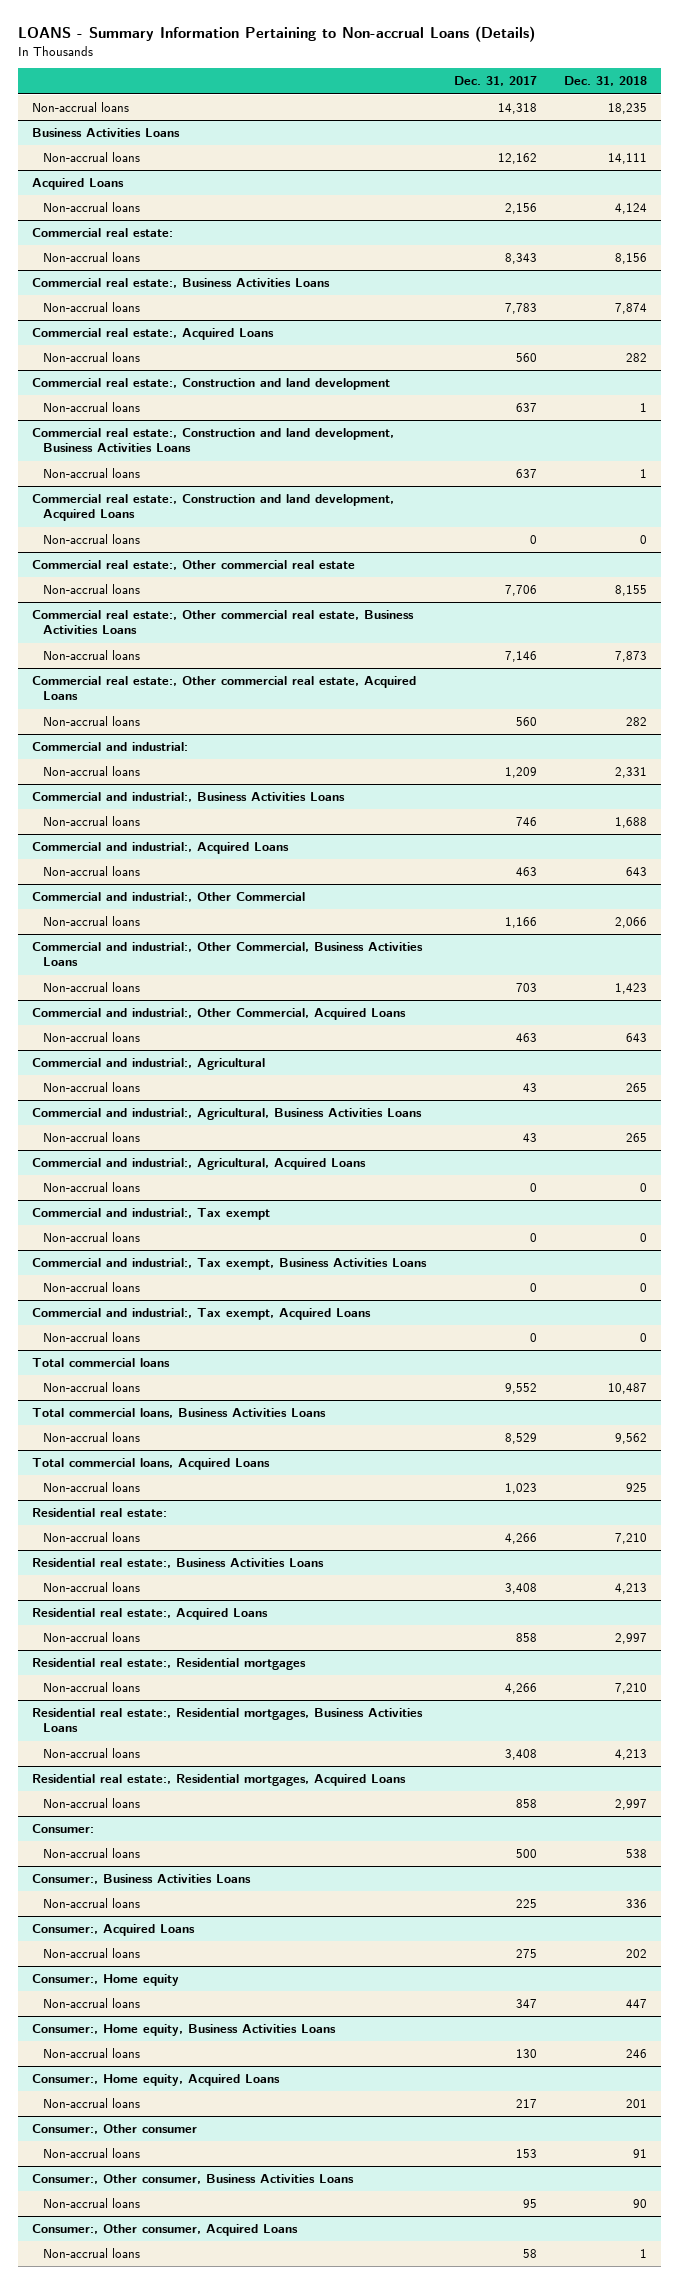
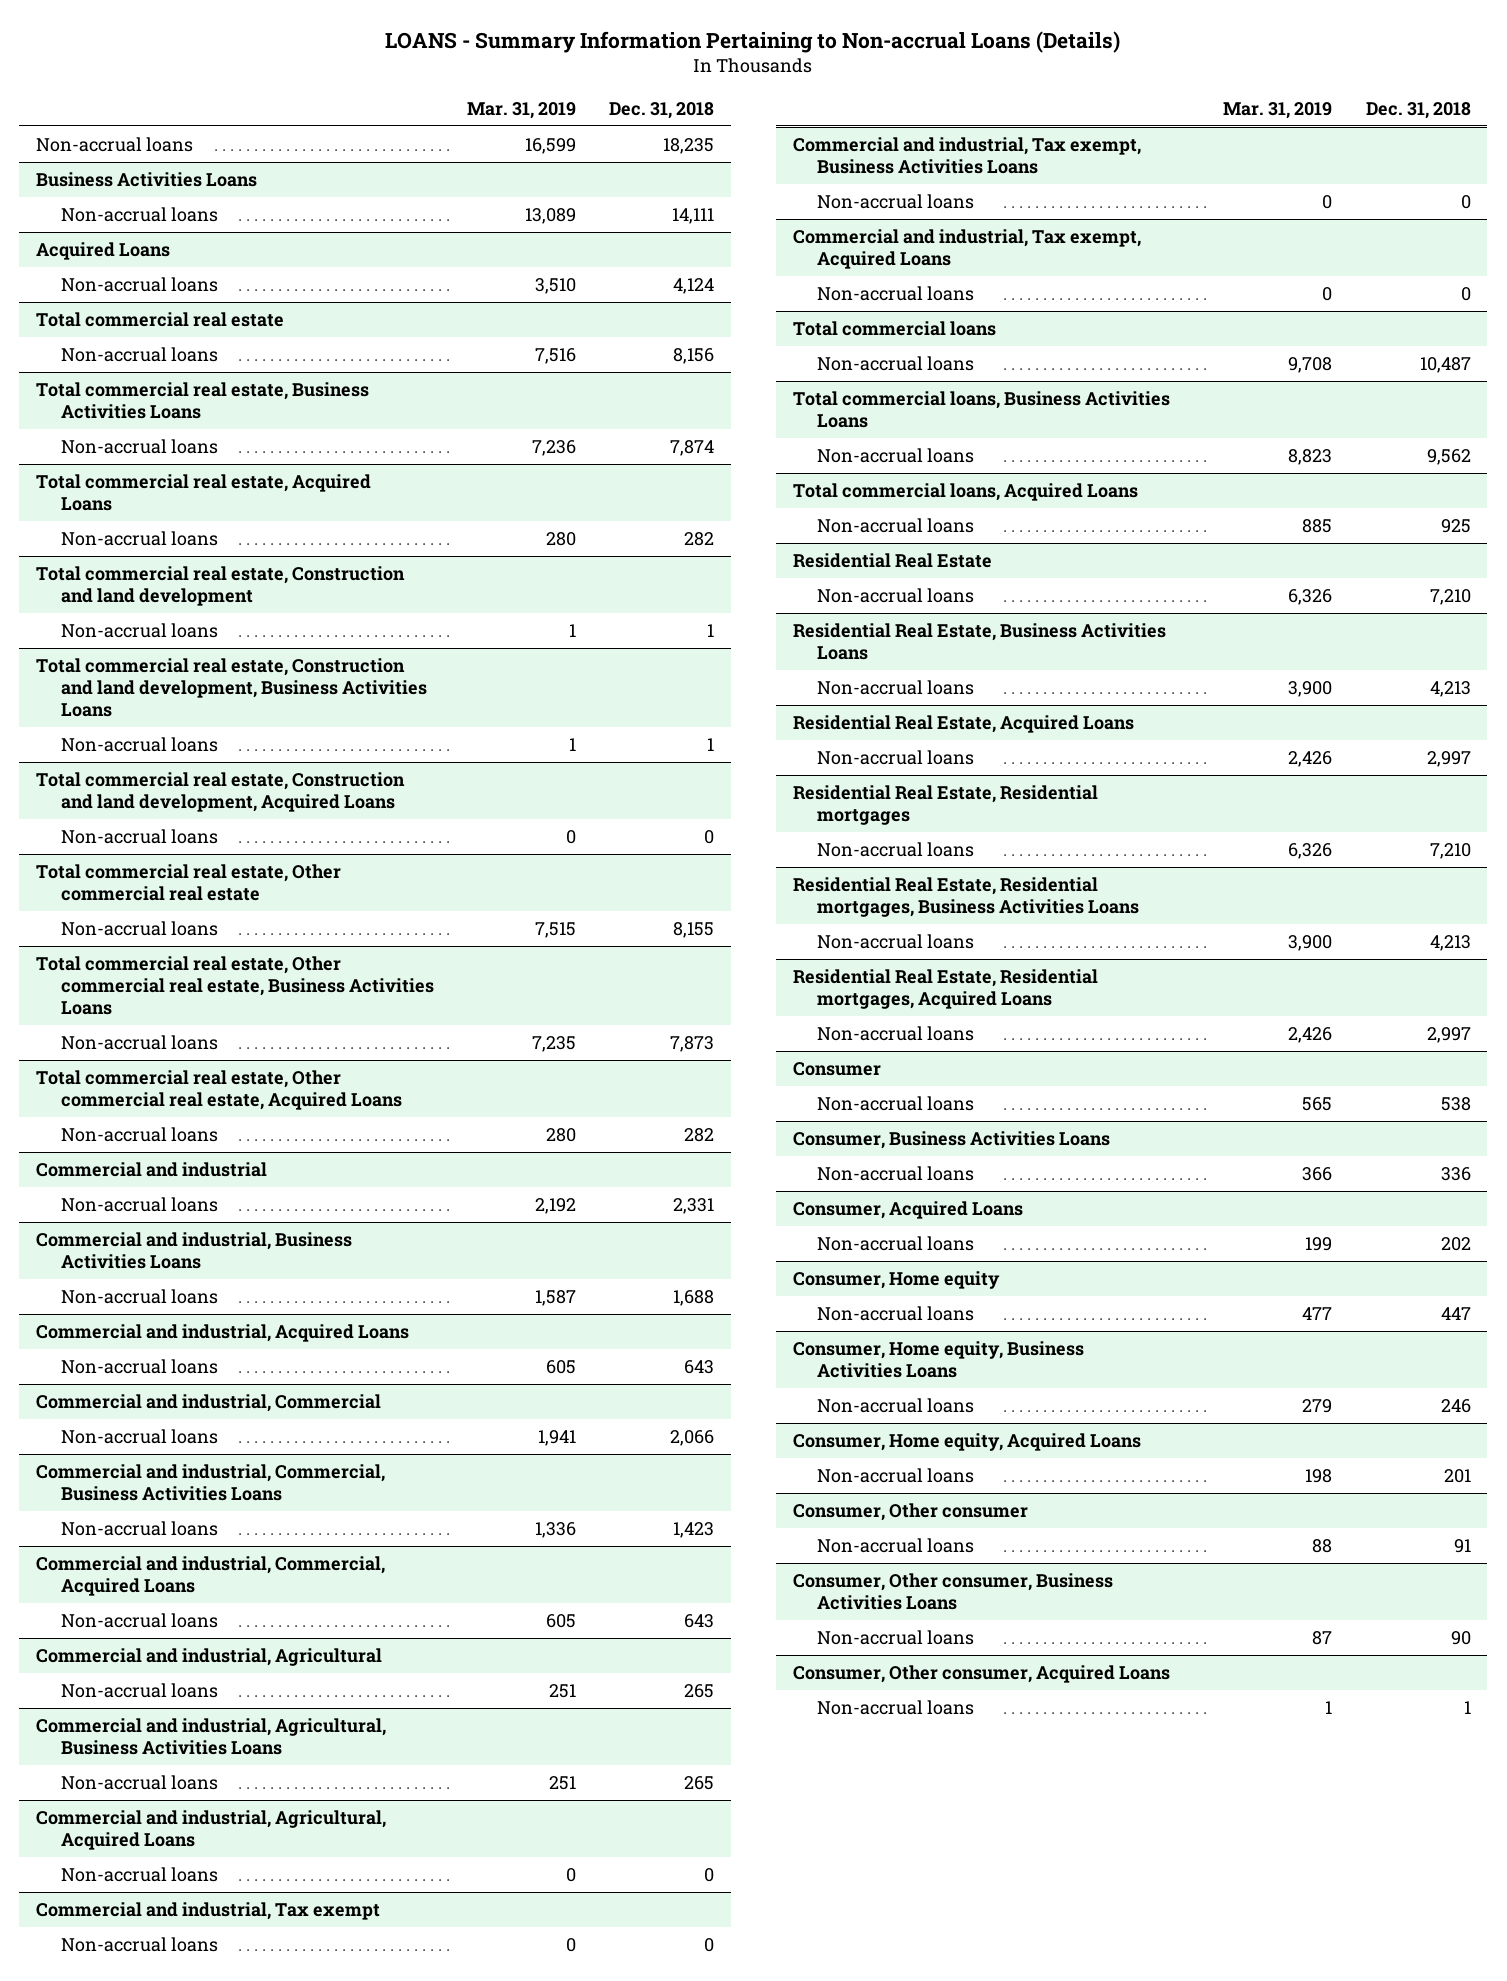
[453,76,537,87] Dec. 31, 2017 -> none
none -> [466,101,576,119] Mar. 31, 2019
[32,228,174,238] Commercial real estate: -> [36,312,285,328] Total commercial real estate
[32,278,331,289] Commercial real estate:, Business Activities Loans -> [36,382,370,419] Total commercial real estate, Business Activities Loans
[32,328,275,341] Commercial real estate:, Acquired Loans -> [36,474,372,511] Total commercial real estate, Acquired Loans
[32,378,391,391] Commercial real estate:, Construction and land development -> [36,566,406,606] Total commercial real estate, Construction and land development
[32,428,395,453] Commercial real estate:, Construction and land development, Business Activities Loans -> [36,658,427,717] Total commercial real estate, Construction and land development, Business Activities Loans
[32,494,395,522] Commercial real estate:, Construction and land development, Acquired Loans -> [36,772,406,812] Total commercial real estate, Construction and land development, Acquired Loans
[32,560,356,571] Commercial real estate:, Other commercial real estate -> [36,864,342,901] Total commercial real estate, Other commercial real estate
[32,610,415,635] Commercial real estate:, Other commercial real estate, Business Activities Loans -> [36,956,434,1015] Total commercial real estate, Other commercial real estate, Business Activities Loans
[32,676,417,701] Commercial real estate:, Other commercial real estate, Acquired Loans -> [36,1070,402,1110] Total commercial real estate, Other commercial real estate, Acquired Loans
[32,742,189,752] Commercial and industrial: -> [36,1162,268,1178] Commercial and industrial
[32,792,346,803] Commercial and industrial:, Business Activities Loans -> [36,1232,353,1269] Commercial and industrial, Business Activities Loans
[32,842,290,855] Commercial and industrial:, Acquired Loans -> [36,1324,410,1343] Commercial and industrial, Acquired Loans
[32,892,306,903] Commercial and industrial:, Other Commercial -> [36,1394,382,1413] Commercial and industrial, Commercial
[32,942,424,967] Commercial and industrial:, Other Commercial, Business Activities Loans -> [36,1464,386,1501] Commercial and industrial, Commercial, Business Activities Loans
[32,1008,407,1021] Commercial and industrial:, Other Commercial, Acquired Loans -> [36,1556,386,1596] Commercial and industrial, Commercial, Acquired Loans
[32,1058,266,1071] Commercial and industrial:, Agricultural -> [36,1648,383,1667] Commercial and industrial, Agricultural
[32,1108,423,1121] Commercial and industrial:, Agricultural, Business Activities Loans -> [36,1718,387,1755] Commercial and industrial, Agricultural, Business Activities Loans
[32,1158,367,1171] Commercial and industrial:, Agricultural, Acquired Loans -> [36,1810,387,1850] Commercial and industrial, Agricultural, Acquired Loans
[32,1208,271,1221] Commercial and industrial:, Tax exempt -> [36,1902,381,1921] Commercial and industrial, Tax exempt
[32,1258,428,1271] Commercial and industrial:, Tax exempt, Business Activities Loans -> [792,137,1141,174] Commercial and industrial, Tax exempt, Business Activities Loans
[32,1308,372,1321] Commercial and industrial:, Tax exempt, Acquired Loans -> [792,229,1141,269] Commercial and industrial, Tax exempt, Acquired Loans
[32,1508,168,1518] Residential real estate: -> [792,553,992,569] Residential Real Estate
[32,1558,325,1569] Residential real estate:, Business Activities Loans -> [792,623,1166,660] Residential Real Estate, Business Activities Loans
[32,1608,269,1621] Residential real estate:, Acquired Loans -> [792,715,1134,734] Residential Real Estate, Acquired Loans
[32,1658,307,1671] Residential real estate:, Residential mortgages -> [792,785,1098,825] Residential Real Estate, Residential mortgages
[32,1708,424,1733] Residential real estate:, Residential mortgages, Business Activities Loans -> [792,877,1140,917] Residential Real Estate, Residential mortgages, Business Activities Loans
[32,1774,407,1787] Residential real estate:, Residential mortgages, Acquired Loans -> [792,969,1098,1009] Residential Real Estate, Residential mortgages, Acquired Loans
[32,1824,95,1834] Consumer: -> [792,1062,881,1077] Consumer
[32,1874,252,1885] Consumer:, Business Activities Loans -> [792,1131,1110,1150] Consumer, Business Activities Loans
[32,1924,196,1937] Consumer:, Acquired Loans -> [792,1201,1023,1220] Consumer, Acquired Loans
[32,1974,180,1987] Consumer:, Home equity -> [792,1271,1000,1290] Consumer, Home equity
[32,2024,337,2037] Consumer:, Home equity, Business Activities Loans -> [792,1341,1084,1378] Consumer, Home equity, Business Activities Loans
[32,2074,281,2087] Consumer:, Home equity, Acquired Loans -> [792,1433,1141,1452] Consumer, Home equity, Acquired Loans
[32,2124,198,2135] Consumer:, Other consumer -> [792,1503,1028,1522] Consumer, Other consumer
[32,2174,355,2185] Consumer:, Other consumer, Business Activities Loans -> [792,1573,1113,1610] Consumer, Other consumer, Business Activities Loans
[32,2224,299,2237] Consumer:, Other consumer, Acquired Loans -> [792,1665,1170,1684] Consumer, Other consumer, Acquired Loans

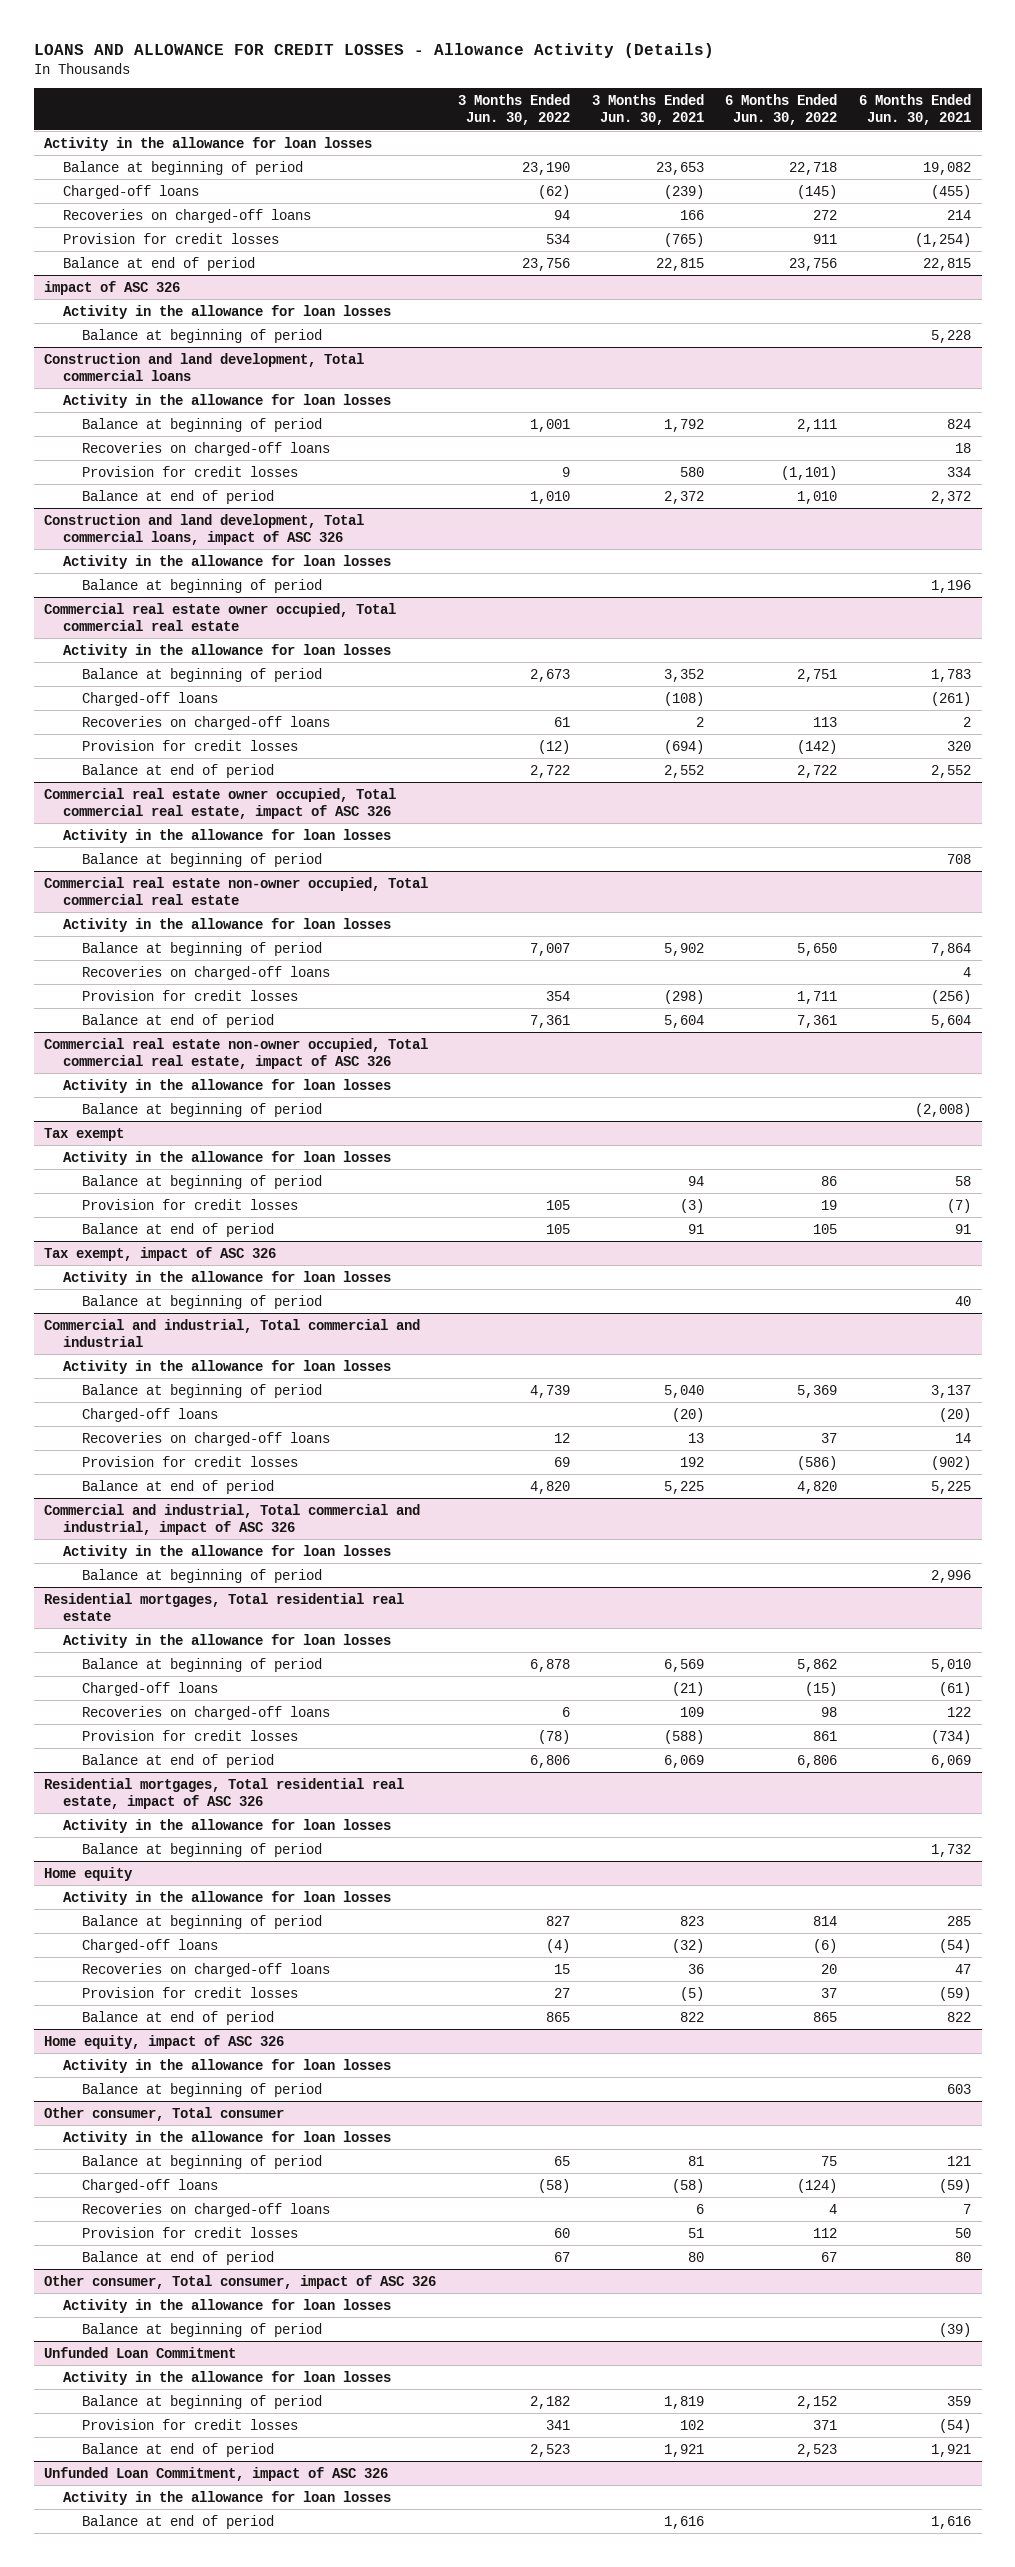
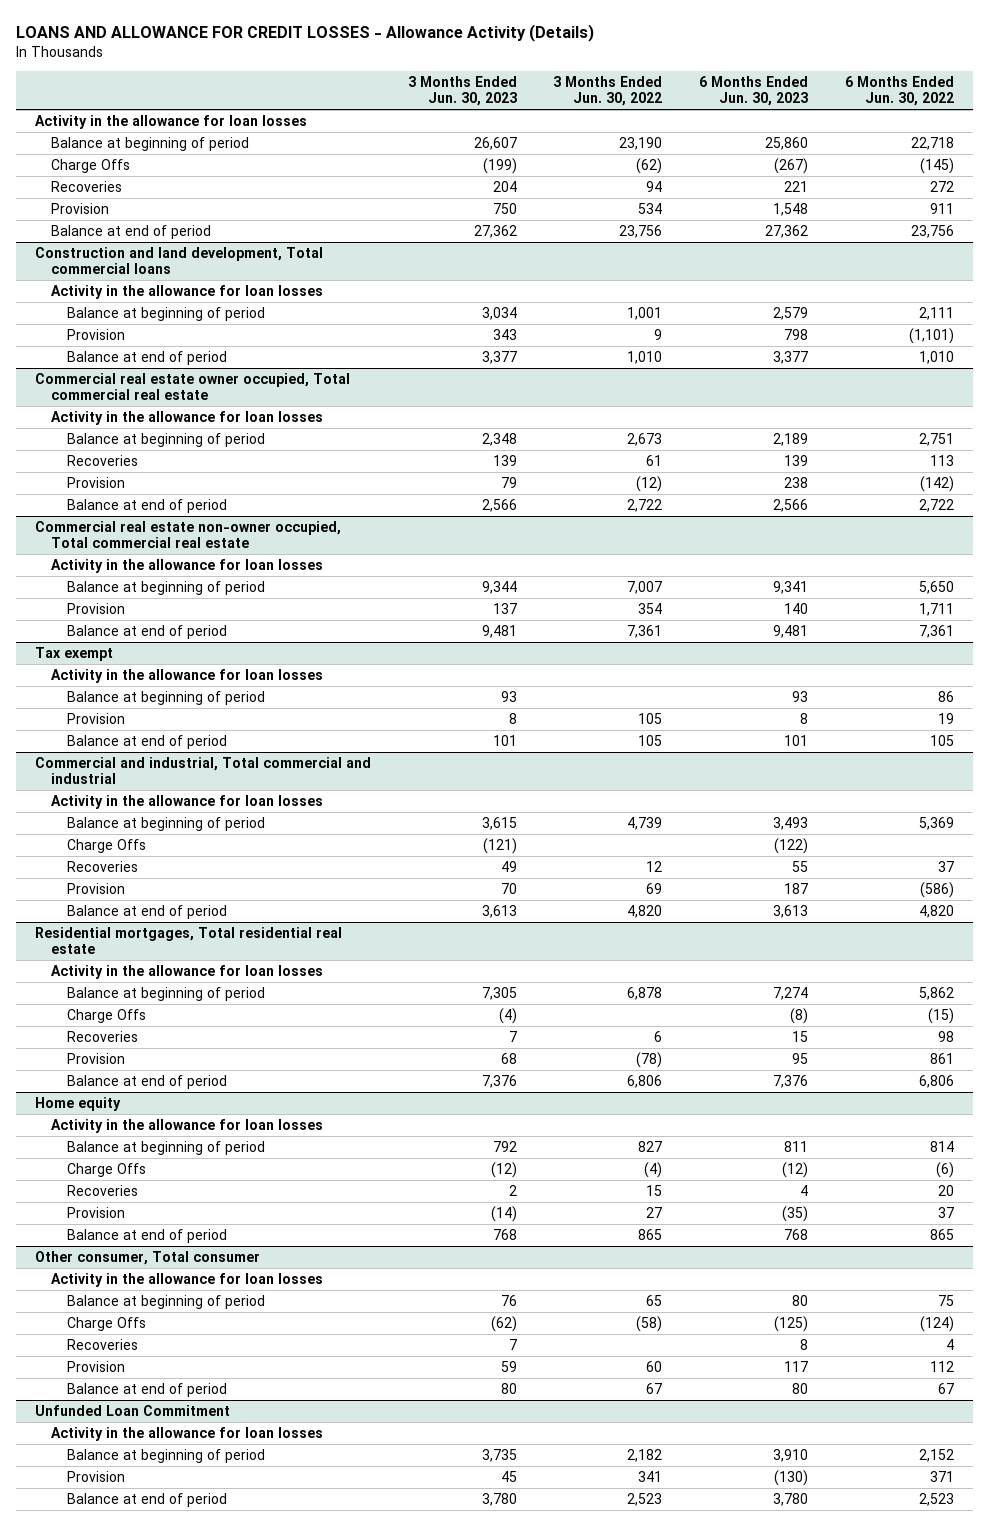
[591,93,704,126] 3 Months Ended Jun. 30, 2021 -> none
[858,93,971,126] 6 Months Ended Jun. 30, 2021 -> none
none -> [407,75,517,107] 3 Months Ended Jun. 30, 2023
none -> [699,75,809,107] 6 Months Ended Jun. 30, 2023
[63,184,200,199] Charged-off loans -> [51,158,131,173] Charge Offs
[63,208,312,223] Recoveries on charged-off loans -> [51,180,123,192] Recoveries
[63,232,280,244] Provision for credit losses -> [51,202,110,214] Provision
[44,280,181,295] impact of ASC 326 -> none
[63,304,392,319] Activity in the allowance for loan losses -> none
[82,328,323,343] Balance at beginning of period -> none
[82,441,331,456] Recoveries on charged-off loans -> none
[82,465,299,477] Provision for credit losses -> [67,328,126,340] Provision
[44,513,365,545] Construction and land development, Total commercial loans, impact of ASC 326 -> none
[63,554,392,569] Activity in the allowance for loan losses -> none
[82,578,323,593] Balance at beginning of period -> none
[82,691,219,706] Charged-off loans -> none
[82,715,331,730] Recoveries on charged-off loans -> [67,454,139,466] Recoveries
[82,739,299,751] Provision for credit losses -> [67,476,126,488] Provision
[44,787,397,819] Commercial real estate owner occupied, Total commercial real estate, impact of ASC 326 -> none
[63,828,392,843] Activity in the allowance for loan losses -> none
[82,852,323,867] Balance at beginning of period -> none
[82,965,331,980] Recoveries on charged-off loans -> none
[82,989,299,1001] Provision for credit losses -> [67,602,126,614] Provision
[44,1037,429,1069] Commercial real estate non-owner occupied, Total commercial real estate, impact of ASC 326 -> none
[63,1078,392,1093] Activity in the allowance for loan losses -> none
[82,1102,323,1117] Balance at beginning of period -> none
[82,1198,299,1210] Provision for credit losses -> [67,712,126,724] Provision
[44,1246,277,1261] Tax exempt, impact of ASC 326 -> none
[63,1270,392,1285] Activity in the allowance for loan losses -> none
[82,1294,323,1309] Balance at beginning of period -> none
[82,1407,219,1422] Charged-off loans -> [67,838,147,853] Charge Offs
[82,1431,331,1446] Recoveries on charged-off loans -> [67,860,139,872] Recoveries
[82,1455,299,1467] Provision for credit losses -> [67,882,126,894] Provision
[44,1503,421,1535] Commercial and industrial, Total commercial and industrial, impact of ASC 326 -> none
[63,1544,392,1559] Activity in the allowance for loan losses -> none
[82,1568,323,1583] Balance at beginning of period -> none
[82,1681,219,1696] Charged-off loans -> [67,1008,147,1023] Charge Offs
[82,1705,331,1720] Recoveries on charged-off loans -> [67,1030,139,1042] Recoveries
[82,1729,299,1741] Provision for credit losses -> [67,1052,126,1064] Provision
[44,1777,405,1809] Residential mortgages, Total residential real estate, impact of ASC 326 -> none
[63,1818,392,1833] Activity in the allowance for loan losses -> none
[82,1842,323,1857] Balance at beginning of period -> none
[82,1938,219,1953] Charged-off loans -> [67,1162,147,1177] Charge Offs
[82,1962,331,1977] Recoveries on charged-off loans -> [67,1184,139,1196] Recoveries
[82,1986,299,1998] Provision for credit losses -> [67,1206,126,1218] Provision
[44,2034,285,2049] Home equity, impact of ASC 326 -> none
[63,2058,392,2073] Activity in the allowance for loan losses -> none
[82,2082,323,2097] Balance at beginning of period -> none
[82,2178,219,2193] Charged-off loans -> [67,1316,147,1331] Charge Offs
[82,2202,331,2217] Recoveries on charged-off loans -> [67,1338,139,1350] Recoveries
[82,2226,299,2238] Provision for credit losses -> [67,1360,126,1372] Provision
[44,2274,437,2289] Other consumer, Total consumer, impact of ASC 326 -> none
[63,2298,392,2313] Activity in the allowance for loan losses -> none
[82,2322,323,2337] Balance at beginning of period -> none
[82,2418,299,2430] Provision for credit losses -> [67,1470,126,1482] Provision
[44,2466,389,2481] Unfunded Loan Commitment, impact of ASC 326 -> none
[63,2490,392,2505] Activity in the allowance for loan losses -> none
[82,2514,275,2529] Balance at end of period -> none

